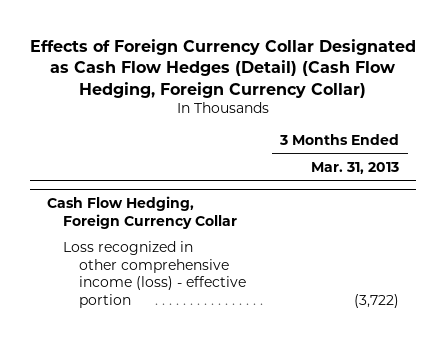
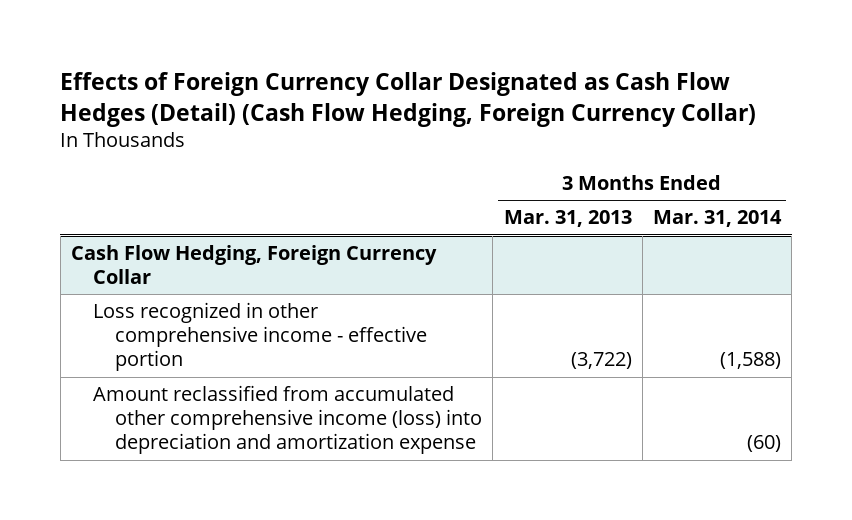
none -> [653,210,783,228] Mar. 31, 2014
[62,241,246,308] Loss recognized in other comprehensive income (loss) - effective portion -> [93,301,428,372] Loss recognized in other comprehensive income - effective portion
none -> [93,384,483,455] Amount reclassified from accumulated other comprehensive income (loss) into depreciation and amortization expense

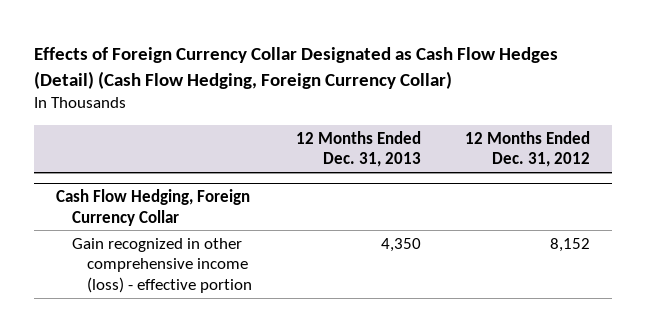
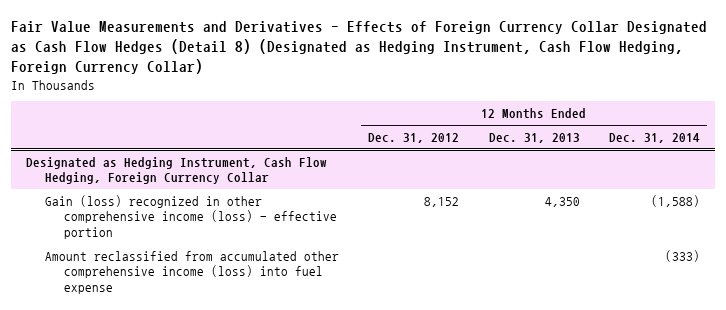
[34,47,559,90] Effects of Foreign Currency Collar Designated as Cash Flow Hedges (Detail) (Cash Flow Hedging, Foreign Currency Collar) -> [11,21,708,75] Fair Value Measurements and Derivatives - Effects of Foreign Currency Collar Designated as Cash Flow Hedges (Detail 8) (Designated as Hedging Instrument, Cash Flow Hedging, Foreign Currency Collar)
none -> [609,133,701,144] Dec. 31, 2014
[56,188,251,226] Cash Flow Hedging, Foreign Currency Collar -> [25,156,327,185] Designated as Hedging Instrument, Cash Flow Hedging, Foreign Currency Collar
[71,237,253,293] Gain recognized in other comprehensive income (loss) - effective portion -> [45,194,338,239] Gain (loss) recognized in other comprehensive income (loss) - effective portion
none -> [45,250,340,294] Amount reclassified from accumulated other comprehensive income (loss) into fuel expense

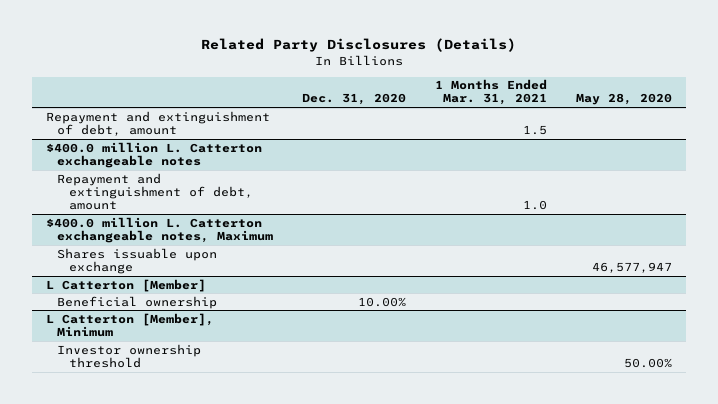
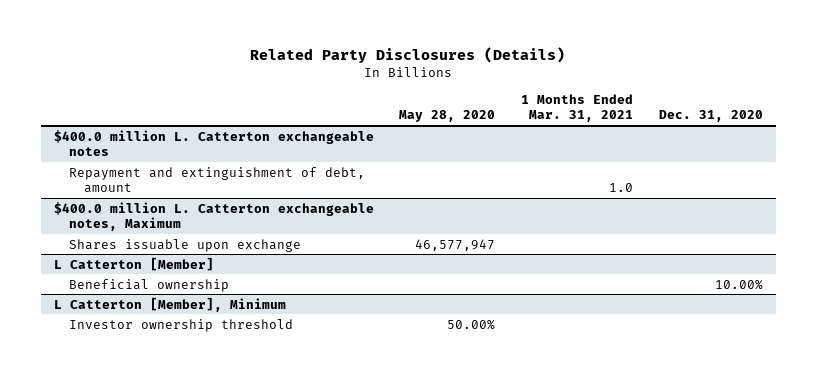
[46,110,271,136] Repayment and extinguishment of debt, amount -> none

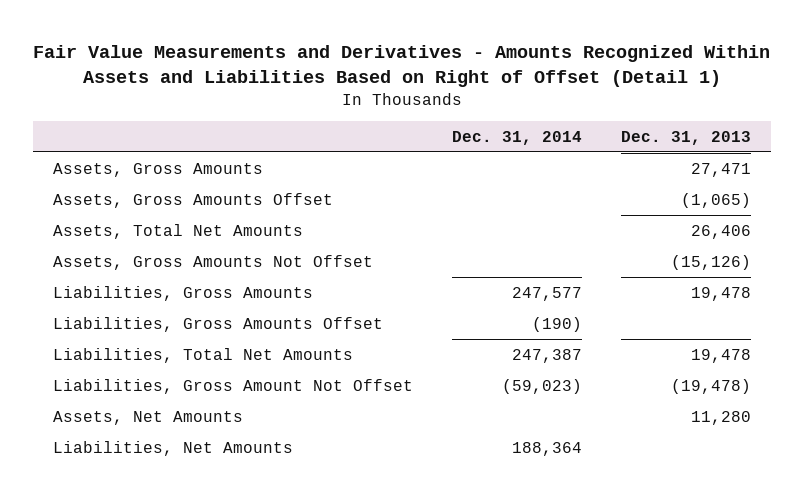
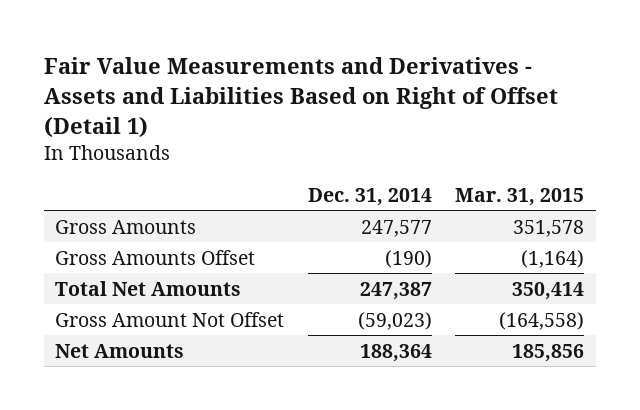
[32,45,770,88] Fair Value Measurements and Derivatives - Amounts Recognized Within Assets and Liabilities Based on Right of Offset (Detail 1) -> [43,56,558,138] Fair Value Measurements and Derivatives - Assets and Liabilities Based on Right of Offset (Detail 1)
[621,130,752,145] Dec. 31, 2013 -> none
none -> [455,187,585,206] Mar. 31, 2015
[52,162,263,177] Assets, Gross Amounts -> none
[52,192,333,208] Assets, Gross Amounts Offset -> none
[52,223,303,239] Assets, Total Net Amounts -> none
[52,254,373,270] Assets, Gross Amounts Not Offset -> none
[52,410,243,425] Assets, Net Amounts -> none
[52,285,313,301] Liabilities, Gross Amounts -> [55,219,197,234] Gross Amounts
[52,316,383,332] Liabilities, Gross Amounts Offset -> [55,249,256,265] Gross Amounts Offset
[52,347,353,363] Liabilities, Total Net Amounts -> [55,280,242,296] Total Net Amounts
[52,378,413,394] Liabilities, Gross Amount Not Offset -> [55,311,285,327] Gross Amount Not Offset
[52,440,293,456] Liabilities, Net Amounts -> [55,343,185,358] Net Amounts

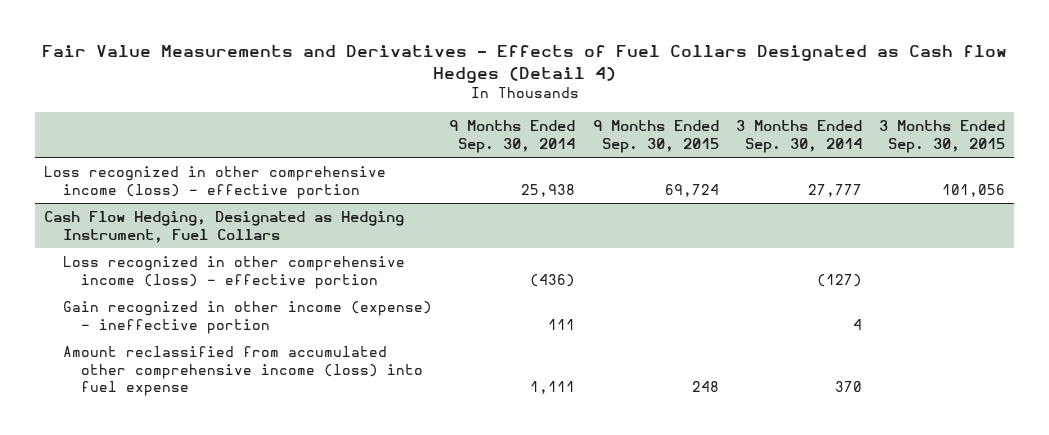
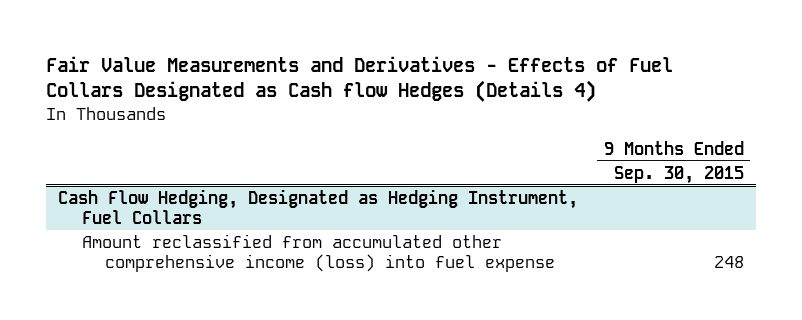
[41,45,1007,84] Fair Value Measurements and Derivatives - Effects of Fuel Collars Designated as Cash flow Hedges (Detail 4) -> [45,55,673,103] Fair Value Measurements and Derivatives - Effects of Fuel Collars Designated as Cash flow Hedges (Details 4)
[449,120,576,153] 9 Months Ended Sep. 30, 2014 -> none
[735,120,862,153] 3 Months Ended Sep. 30, 2014 -> none
[879,120,1006,153] 3 Months Ended Sep. 30, 2015 -> none
[44,166,387,199] Loss recognized in other comprehensive income (loss) - effective portion -> none
[62,256,405,289] Loss recognized in other comprehensive income (loss) - effective portion -> none
[62,301,432,334] Gain recognized in other income (expense) - ineffective portion -> none

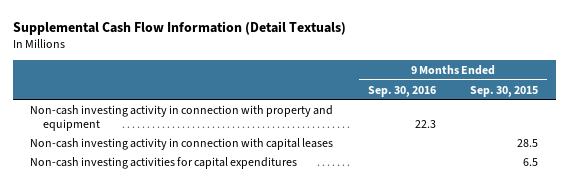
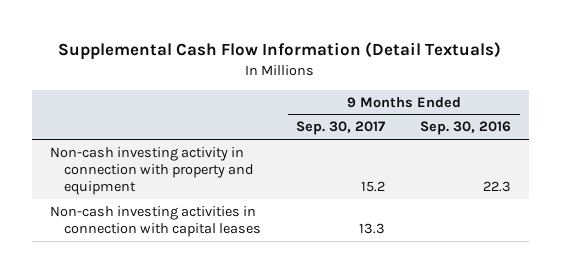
[470,85,539,97] Sep. 30, 2015 -> none
none -> [296,121,386,136] Sep. 30, 2017
[30,156,298,169] Non-cash investing activities for capital expenditures -> none
[30,137,334,150] Non-cash investing activity in connection with capital leases -> [49,206,262,238] Non-cash investing activities in connection with capital leases

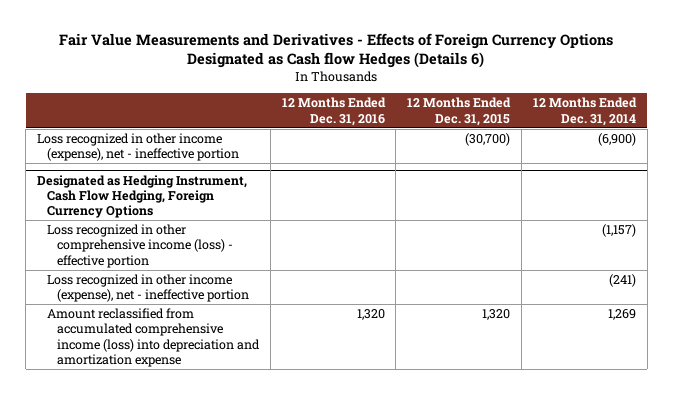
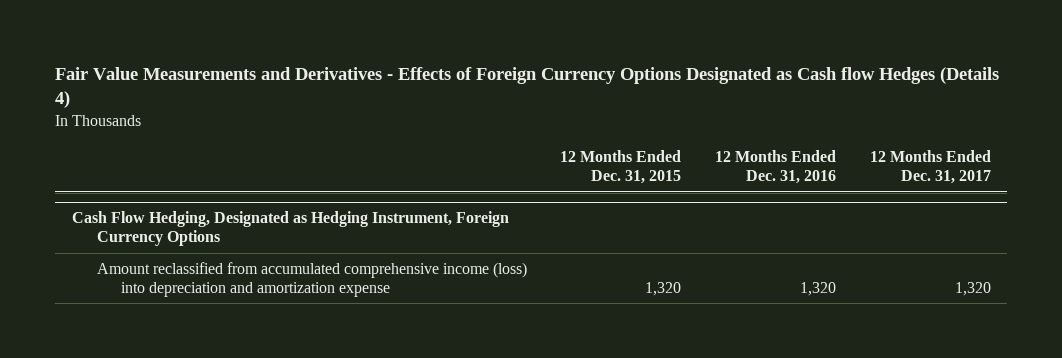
[59,32,614,69] Fair Value Measurements and Derivatives - Effects of Foreign Currency Options Designated as Cash flow Hedges (Details 6) -> [55,66,1000,109] Fair Value Measurements and Derivatives - Effects of Foreign Currency Options Designated as Cash flow Hedges (Details 4)
[532,97,637,126] 12 Months Ended Dec. 31, 2014 -> none
none -> [869,150,991,185] 12 Months Ended Dec. 31, 2017
[37,132,239,162] Loss recognized in other income (expense), net - ineffective portion -> none
[46,223,233,268] Loss recognized in other comprehensive income (loss) - effective portion -> none
[46,273,249,303] Loss recognized in other income (expense), net - ineffective portion -> none
[37,174,248,219] Designated as Hedging Instrument, Cash Flow Hedging, Foreign Currency Options -> [71,211,509,247] Cash Flow Hedging, Designated as Hedging Instrument, Foreign Currency Options

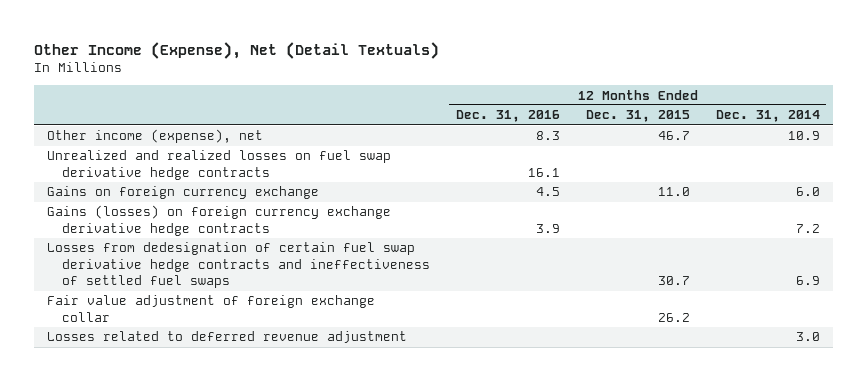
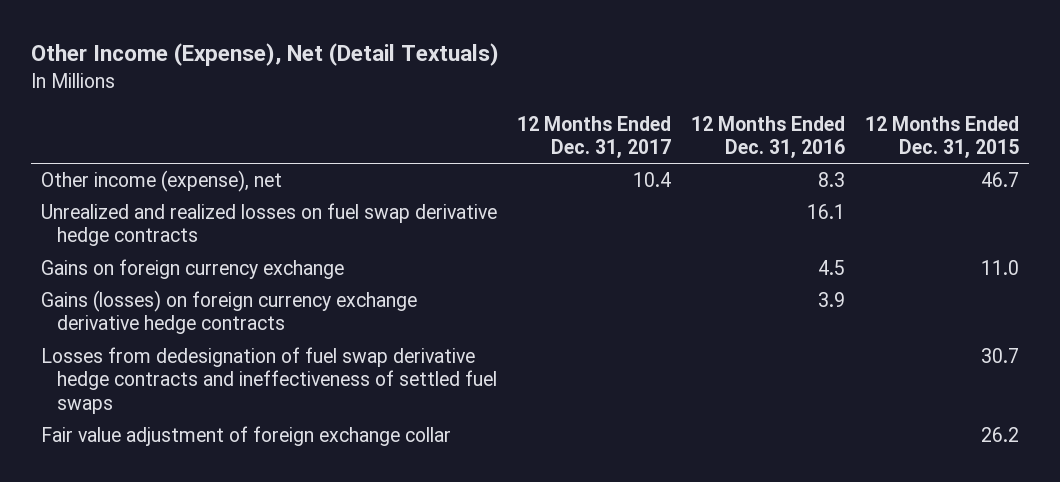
[715,110,820,123] Dec. 31, 2014 -> none
none -> [517,115,672,158] 12 Months Ended Dec. 31, 2017
[47,242,430,289] Losses from dedesignation of certain fuel swap derivative hedge contracts and ineffectiveness of settled fuel swaps -> [40,347,498,414] Losses from dedesignation of fuel swap derivative hedge contracts and ineffectiveness of settled fuel swaps
[47,331,408,344] Losses related to deferred revenue adjustment -> none

